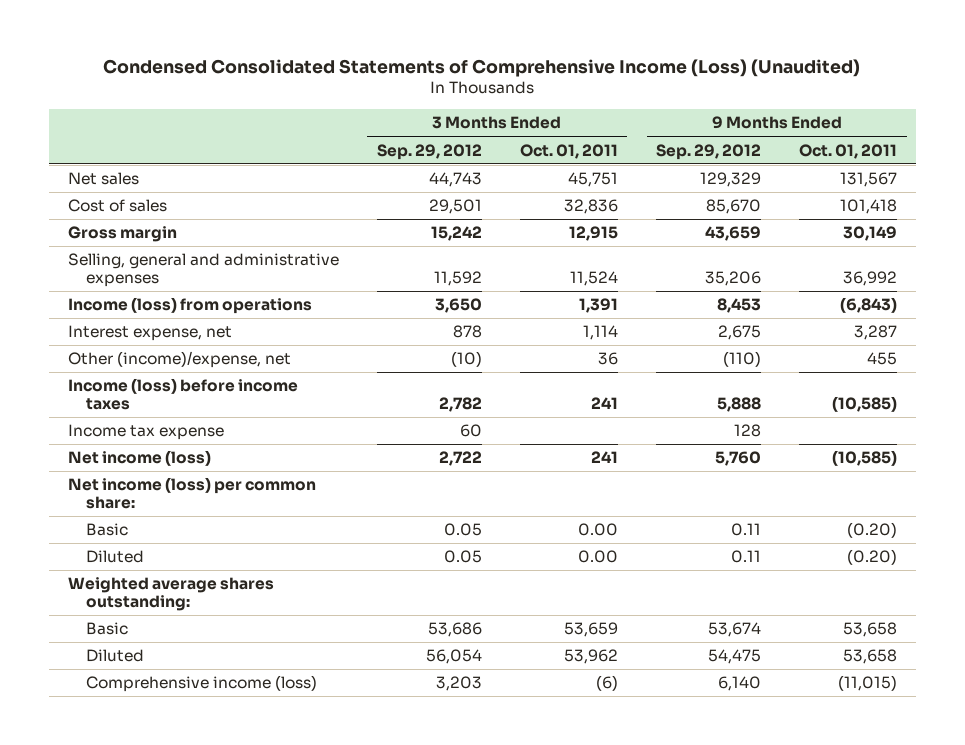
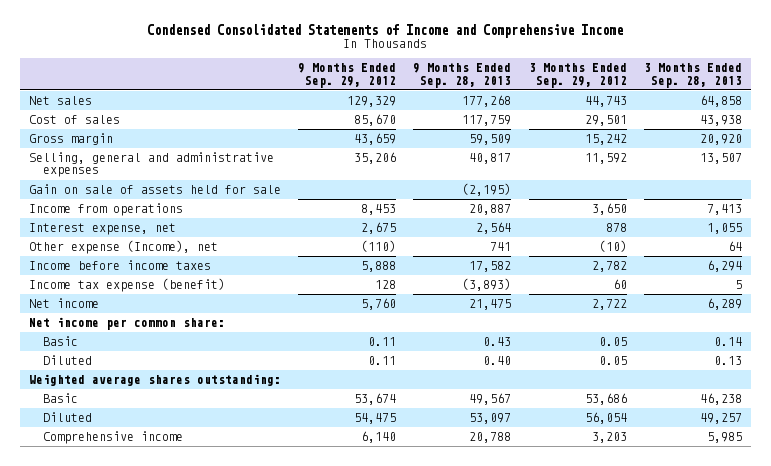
[103,58,861,77] Condensed Consolidated Statements of Comprehensive Income (Loss) (Unaudited) -> [147,24,624,39] Condensed Consolidated Statements of Income and Comprehensive Income
[519,143,618,159] Oct. 01, 2011 -> none
[799,143,898,159] Oct. 01, 2011 -> none
none -> [413,63,512,88] 9 Months Ended Sep. 28, 2013
none -> [644,63,743,88] 3 Months Ended Sep. 28, 2013
none -> [28,184,281,195] Gain on sale of assets held for sale
[67,297,312,315] Income (loss) from operations -> [28,203,183,217] Income from operations
[67,351,291,369] Other (income)/expense, net -> [28,240,218,255] Other expense (Income), net
[67,378,298,411] Income (loss) before income taxes -> [28,260,211,271] Income before income taxes
[67,424,224,441] Income tax expense -> [28,278,225,293] Income tax expense (benefit)
[67,450,211,467] Net income (loss) -> [28,298,99,309] Net income
[67,477,316,510] Net income (loss) per common share: -> [28,317,225,331] Net income per common share:
[86,675,318,693] Comprehensive income (loss) -> [42,431,183,445] Comprehensive income

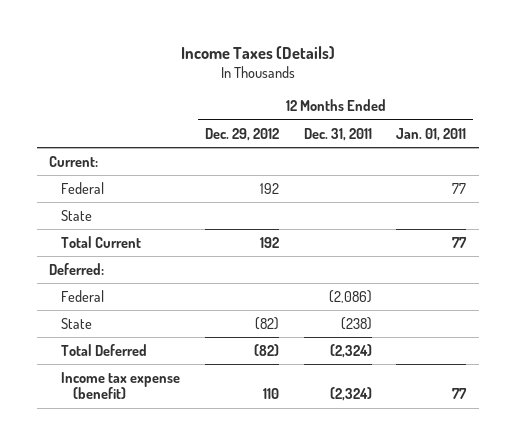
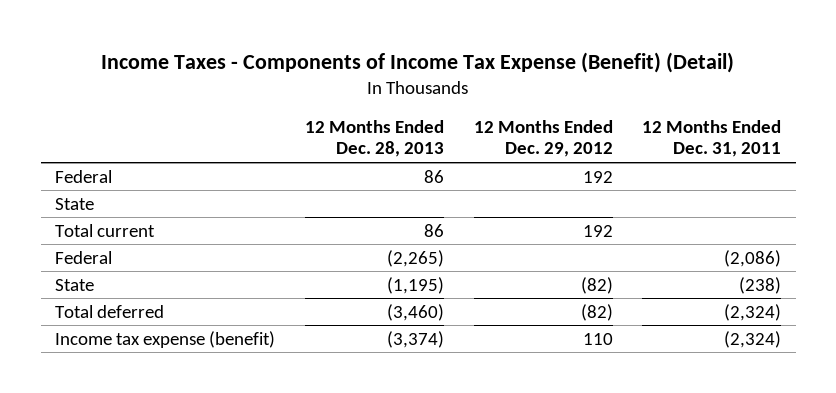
[180,45,335,59] Income Taxes (Details) -> [101,52,735,74] Income Taxes - Components of Income Tax Expense (Benefit) (Detail)
[396,127,467,141] Jan. 01, 2011 -> none
none -> [304,119,444,158] 12 Months Ended Dec. 28, 2013
[49,155,99,167] Current: -> none
[49,262,105,275] Deferred: -> none
[60,235,141,248] Total Current -> [55,223,156,237] Total current
[60,343,147,356] Total Deferred -> [55,304,165,318] Total deferred

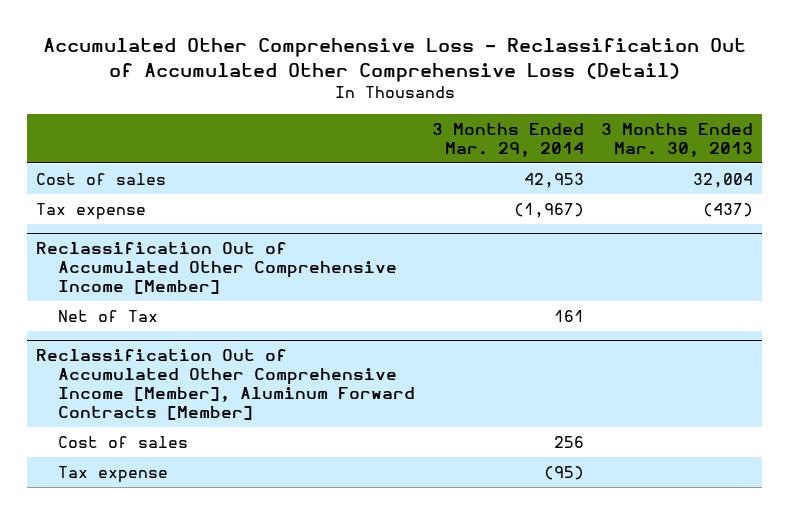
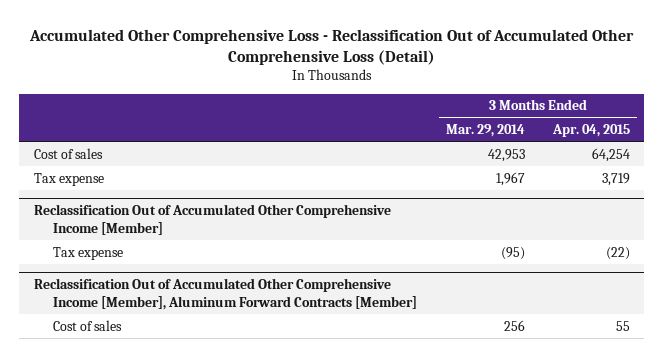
[601,122,754,157] 3 Months Ended Mar. 30, 2013 -> none
none -> [551,124,630,138] Apr. 04, 2015
[514,202,585,218] (1,967) -> [495,171,525,186] 1,967
[58,309,159,322] Net of Tax -> none
none -> [53,246,124,260] Tax expense
[58,465,169,483] Tax expense -> none

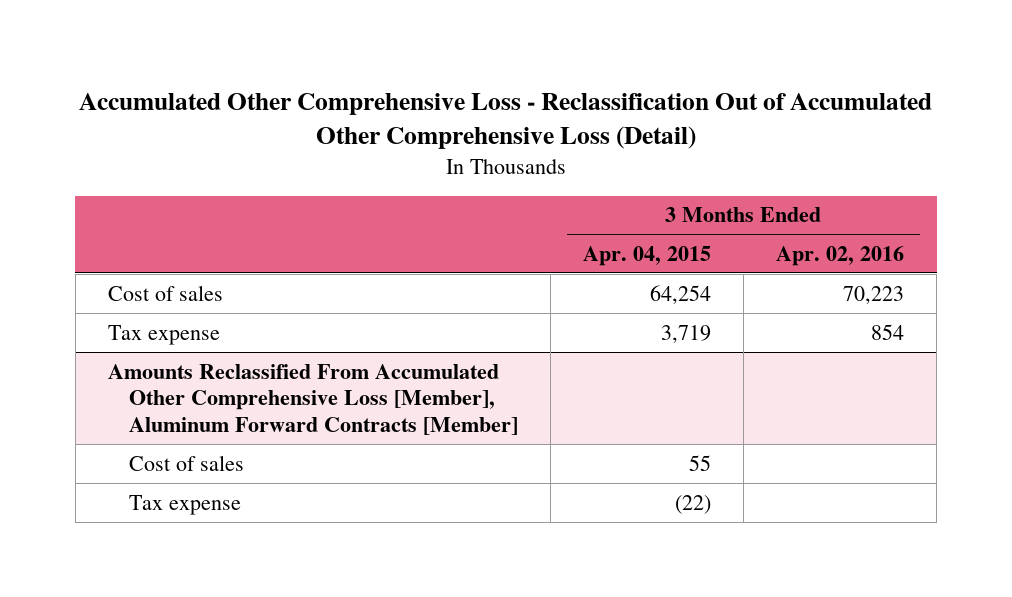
[445,124,525,138] Mar. 29, 2014 -> none
none -> [776,245,905,266] Apr. 02, 2016
[33,204,391,235] Reclassification Out of Accumulated Other Comprehensive Income [Member] -> none
[53,246,124,260] Tax expense -> none
[33,278,418,310] Reclassification Out of Accumulated Other Comprehensive Income [Member], Aluminum Forward Contracts [Member] -> none
none -> [107,363,518,435] Amounts Reclassified From Accumulated Other Comprehensive Loss [Member], Aluminum Forward Contracts [Member]
none -> [128,494,241,515] Tax expense

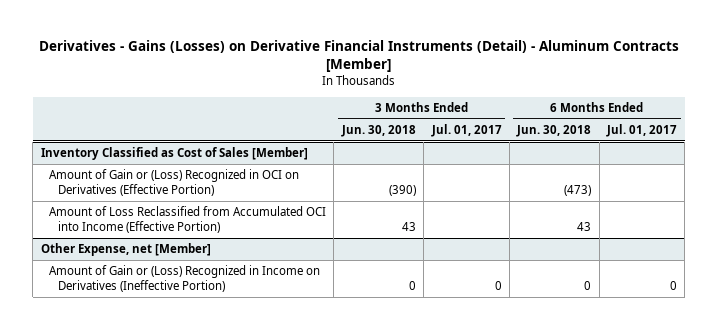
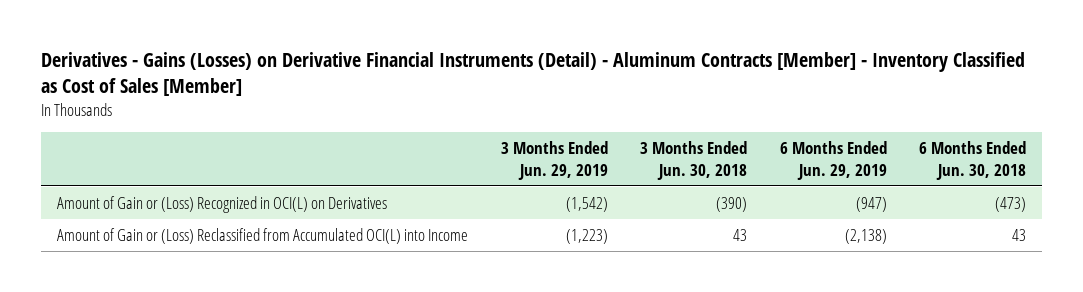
[38,39,679,73] Derivatives - Gains (Losses) on Derivative Financial Instruments (Detail) - Aluminum Contracts [Member] -> [40,51,1025,97] Derivatives - Gains (Losses) on Derivative Financial Instruments (Detail) - Aluminum Contracts [Member] - Inventory Classified as Cost of Sales [Member]
[430,124,502,138] Jul. 01, 2017 -> none
[605,124,677,138] Jul. 01, 2017 -> none
none -> [500,141,608,180] 3 Months Ended Jun. 29, 2019
none -> [779,141,887,180] 6 Months Ended Jun. 29, 2019
[40,147,308,161] Inventory Classified as Cost of Sales [Member] -> none
[40,243,211,257] Other Expense, net [Member] -> none
[49,265,321,293] Amount of Gain or (Loss) Recognized in Income on Derivatives (Ineffective Portion) -> none
[49,169,300,197] Amount of Gain or (Loss) Recognized in OCI on Derivatives (Effective Portion) -> [57,195,388,213] Amount of Gain or (Loss) Recognized in OCI(L) on Derivatives
[49,206,327,234] Amount of Loss Reclassified from Accumulated OCI into Income (Effective Portion) -> [57,227,469,244] Amount of Gain or (Loss) Reclassified from Accumulated OCI(L) into Income

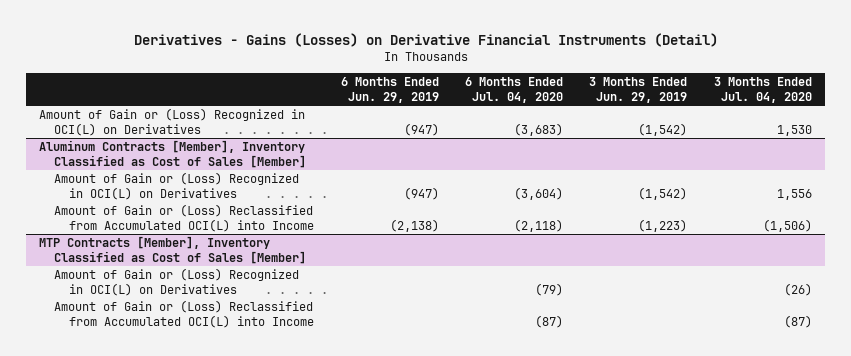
[40,51,1025,97] Derivatives - Gains (Losses) on Derivative Financial Instruments (Detail) - Aluminum Contracts [Member] - Inventory Classified as Cost of Sales [Member] -> [133,32,718,47] Derivatives - Gains (Losses) on Derivative Financial Instruments (Detail)
[640,141,748,180] 3 Months Ended Jun. 30, 2018 -> none
[919,141,1027,180] 6 Months Ended Jun. 30, 2018 -> none
none -> [465,77,564,103] 6 Months Ended Jul. 04, 2020
none -> [713,77,812,103] 3 Months Ended Jul. 04, 2020
none -> [39,140,307,168] Aluminum Contracts [Member], Inventory Classified as Cost of Sales [Member]
none -> [54,172,300,200] Amount of Gain or (Loss) Recognized in OCI(L) on Derivatives
none -> [39,236,307,264] MTP Contracts [Member], Inventory Classified as Cost of Sales [Member]
none -> [54,268,300,296] Amount of Gain or (Loss) Recognized in OCI(L) on Derivatives
none -> [54,300,315,328] Amount of Gain or (Loss) Reclassified from Accumulated OCI(L) into Income

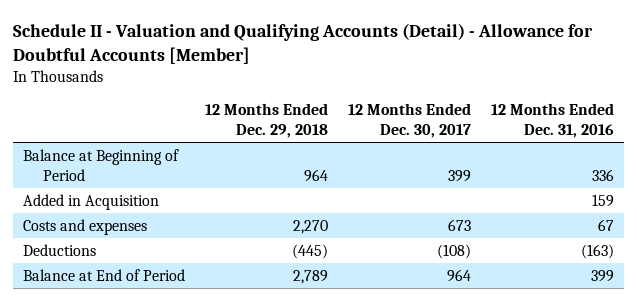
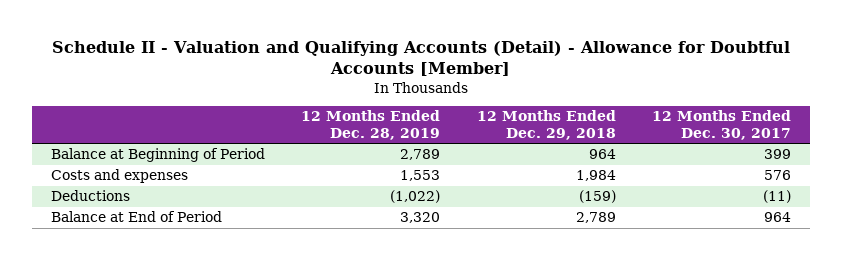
[490,103,614,139] 12 Months Ended Dec. 31, 2016 -> none
none -> [301,110,441,140] 12 Months Ended Dec. 28, 2019
[22,193,159,210] Added in Acquisition -> none
[292,219,328,234] 2,270 -> [575,170,616,182] 1,984
[447,218,471,231] 673 -> [764,170,792,181] 576
[291,243,328,259] (445) -> [578,190,616,204] (159)
[436,243,471,259] (108) -> [763,190,792,204] (11)

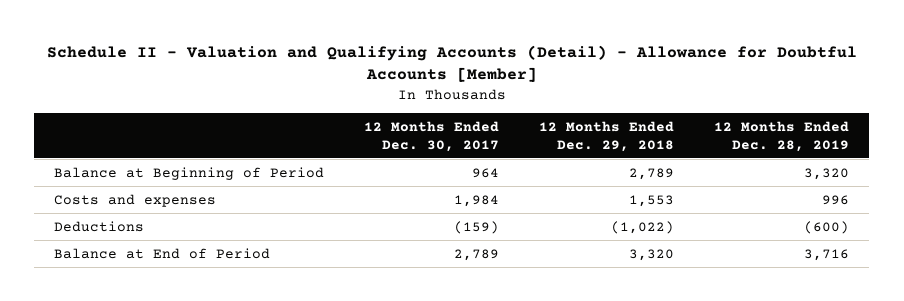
[400,149,441,161] 2,789 -> [804,167,850,180] 3,320
[588,149,616,160] 964 -> [629,167,675,180] 2,789
[764,149,792,160] 399 -> [472,167,500,178] 964
[400,170,441,182] 1,553 -> [822,194,850,205] 996
[575,170,616,182] 1,984 -> [629,194,675,207] 1,553
[764,170,792,181] 576 -> [454,194,500,207] 1,984
[390,190,441,204] (1,022) -> [804,220,850,234] (600)
[578,190,616,204] (159) -> [611,220,675,234] (1,022)
[763,190,792,204] (11) -> [454,220,500,234] (159)
[400,212,441,224] 3,320 -> [804,248,850,261] 3,716
[575,212,616,224] 2,789 -> [629,248,675,261] 3,320
[764,212,792,223] 964 -> [454,248,500,261] 2,789

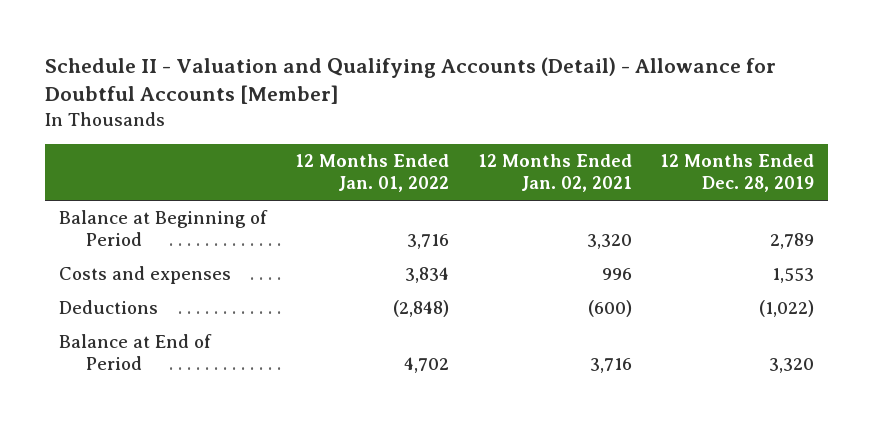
[364,120,500,152] 12 Months Ended Dec. 30, 2017 -> none
[539,120,675,152] 12 Months Ended Dec. 29, 2018 -> none
none -> [295,154,450,193] 12 Months Ended Jan. 01, 2022
none -> [477,154,632,193] 12 Months Ended Jan. 02, 2021
[804,167,850,180] 3,320 -> [769,233,814,250] 2,789
[822,194,850,205] 996 -> [771,268,814,284] 1,553
[804,220,850,234] (600) -> [758,300,814,318] (1,022)
[804,248,850,261] 3,716 -> [768,358,814,374] 3,320

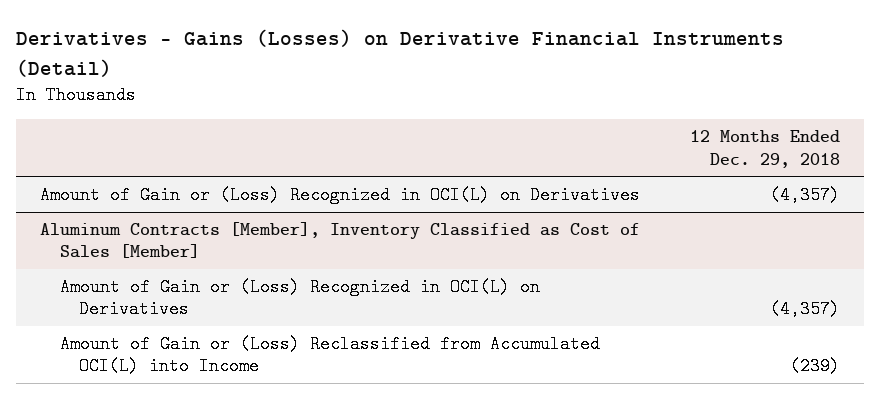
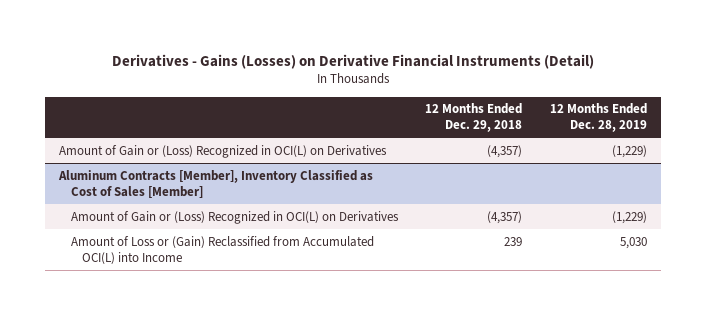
none -> [550,103,648,133] 12 Months Ended Dec. 28, 2019
[59,335,600,376] Amount of Gain or (Loss) Reclassified from Accumulated OCI(L) into Income -> [70,235,374,264] Amount of Loss or (Gain) Reclassified from Accumulated OCI(L) into Income
[789,357,840,376] (239) -> [504,236,523,246] 239

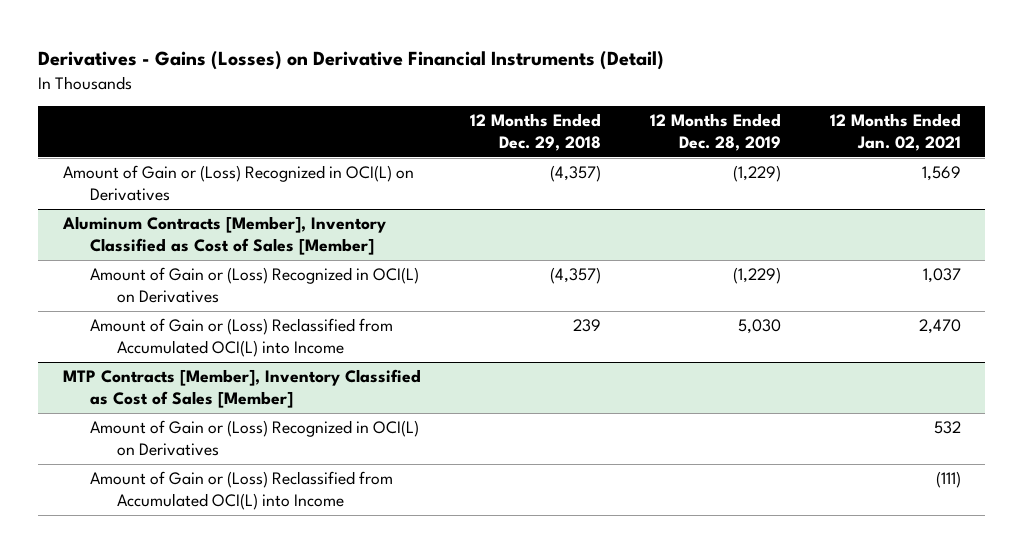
none -> [829,112,961,152] 12 Months Ended Jan. 02, 2021
[70,235,374,264] Amount of Loss or (Gain) Reclassified from Accumulated OCI(L) into Income -> [89,317,393,358] Amount of Gain or (Loss) Reclassified from Accumulated OCI(L) into Income
none -> [62,368,421,409] MTP Contracts [Member], Inventory Classified as Cost of Sales [Member]
none -> [89,419,419,457] Amount of Gain or (Loss) Recognized in OCI(L) on Derivatives
none -> [89,470,393,511] Amount of Gain or (Loss) Reclassified from Accumulated OCI(L) into Income

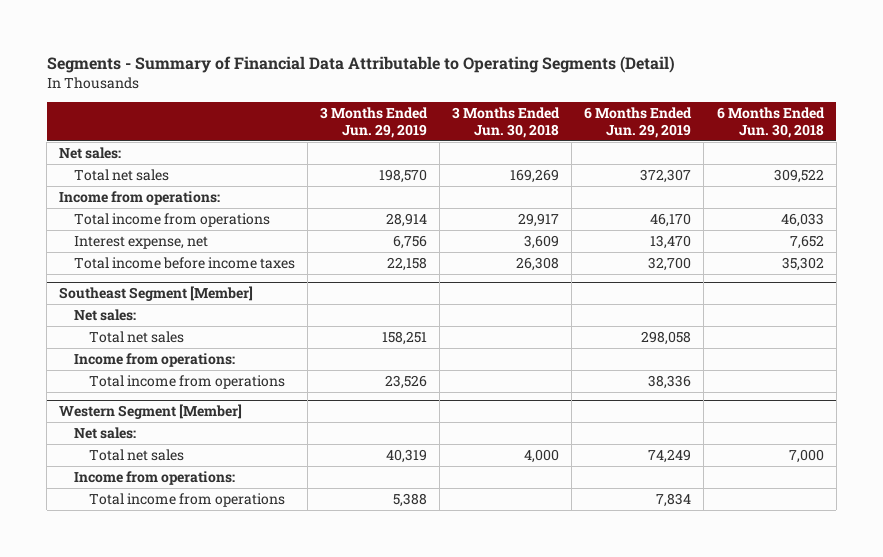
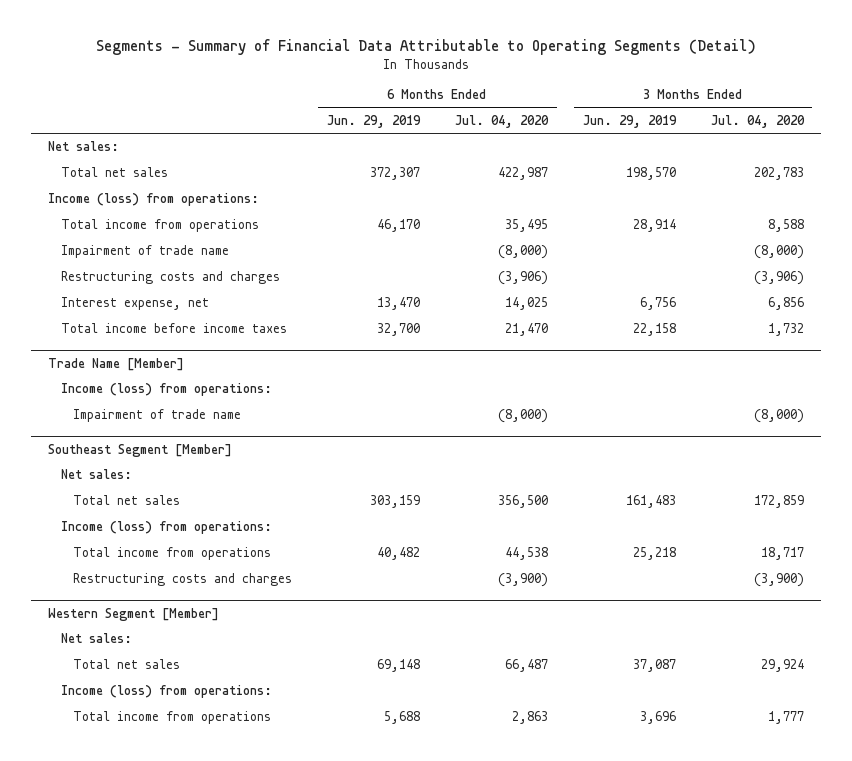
[452,106,561,138] 3 Months Ended Jun. 30, 2018 -> none
[716,106,825,138] 6 Months Ended Jun. 30, 2018 -> none
none -> [454,114,549,128] Jul. 04, 2020
none -> [710,114,805,128] Jul. 04, 2020
[59,190,221,205] Income from operations: -> [48,193,260,207] Income (loss) from operations:
none -> [60,245,229,259] Impairment of trade name
none -> [60,271,280,285] Restructuring costs and charges
none -> [48,357,185,371] Trade Name [Member]
none -> [60,383,272,397] Income (loss) from operations:
none -> [73,409,242,423] Impairment of trade name
[382,330,428,345] 158,251 -> [625,495,676,509] 161,483
[641,330,692,345] 298,058 -> [370,495,421,509] 303,159
[74,352,236,367] Income from operations: -> [60,521,272,535] Income (loss) from operations:
[385,374,428,389] 23,526 -> [632,547,676,561] 25,218
[648,374,692,389] 38,336 -> [377,547,421,561] 40,482
none -> [73,573,293,587] Restructuring costs and charges
[386,448,428,463] 40,319 -> [632,659,676,673] 37,087
[648,448,692,463] 74,249 -> [377,659,421,673] 69,148
[74,470,236,485] Income from operations: -> [60,685,272,699] Income (loss) from operations:
[393,492,428,507] 5,388 -> [639,711,676,725] 3,696
[656,492,692,507] 7,834 -> [384,711,421,725] 5,688

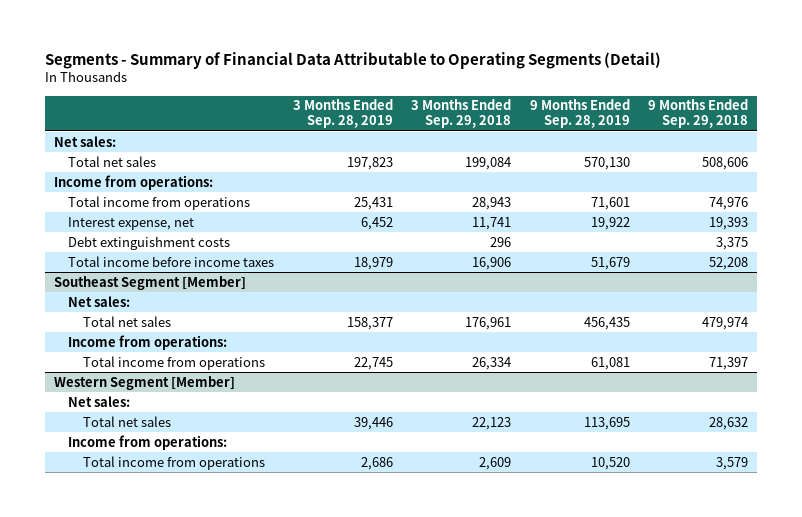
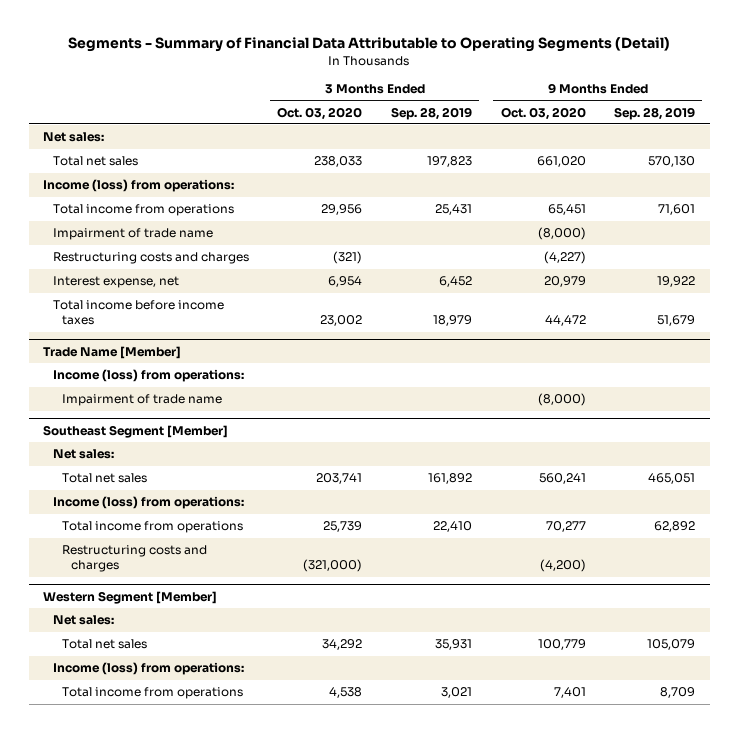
[411,99,512,129] 3 Months Ended Sep. 29, 2018 -> none
[648,99,749,129] 9 Months Ended Sep. 29, 2018 -> none
none -> [277,106,363,120] Oct. 03, 2020
none -> [500,106,586,120] Oct. 03, 2020
[53,174,213,190] Income from operations: -> [43,179,235,193] Income (loss) from operations:
none -> [52,228,213,241] Impairment of trade name
none -> [52,252,249,265] Restructuring costs and charges
[68,235,231,250] Debt extinguishment costs -> none
none -> [43,345,182,359] Trade Name [Member]
none -> [52,369,244,383] Income (loss) from operations:
none -> [61,394,222,407] Impairment of trade name
[346,316,393,330] 158,377 -> [427,473,472,485] 161,892
[583,316,630,330] 456,435 -> [648,473,696,485] 465,051
[68,334,228,350] Income from operations: -> [52,496,244,510] Income (loss) from operations:
[353,356,393,370] 22,745 -> [432,521,472,533] 22,410
[590,356,630,370] 61,081 -> [654,521,696,533] 62,892
none -> [61,545,207,573] Restructuring costs and charges
[353,416,393,430] 39,446 -> [434,639,472,651] 35,931
[583,416,630,430] 113,695 -> [647,639,696,651] 105,079
[68,434,228,450] Income from operations: -> [52,662,244,676] Income (loss) from operations:
[360,456,393,470] 2,686 -> [440,687,472,699] 3,021
[590,456,630,470] 10,520 -> [660,687,696,699] 8,709

